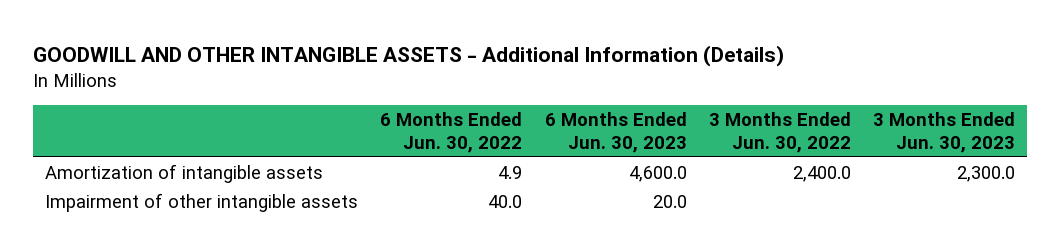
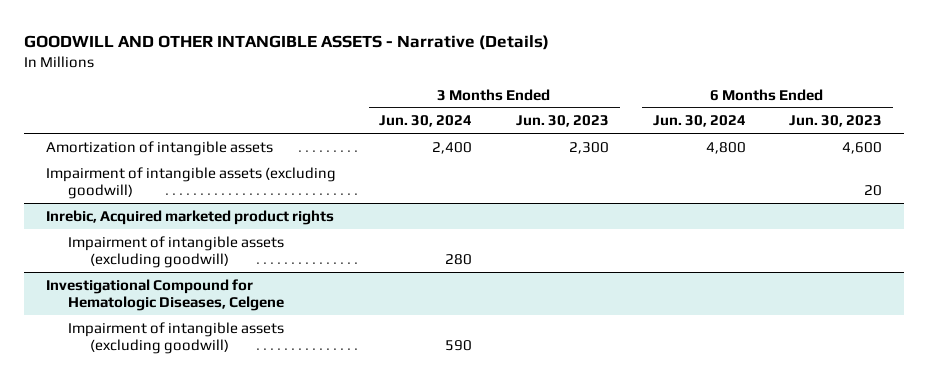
[33,44,785,67] GOODWILL AND OTHER INTANGIBLE ASSETS - Additional Information (Details) -> [24,35,550,51] GOODWILL AND OTHER INTANGIBLE ASSETS - Narrative (Details)
[380,111,523,153] 6 Months Ended Jun. 30, 2022 -> none
[708,111,851,153] 3 Months Ended Jun. 30, 2022 -> none
none -> [379,115,473,128] Jun. 30, 2024
none -> [652,115,746,128] Jun. 30, 2024
[628,166,687,183] 4,600.0 -> [842,141,883,154] 4,600
[957,166,1016,183] 2,300.0 -> [569,141,610,154] 2,300
[44,193,358,213] Impairment of other intangible assets -> [45,166,336,200] Impairment of intangible assets (excluding goodwill)
[652,195,687,209] 20.0 -> [864,185,883,197] 20
none -> [45,209,334,225] Inrebic, Acquired marketed product rights
none -> [67,235,284,269] Impairment of intangible assets (excluding goodwill)
none -> [45,278,284,312] Investigational Compound for Hematologic Diseases, Celgene
none -> [67,321,284,355] Impairment of intangible assets (excluding goodwill)

